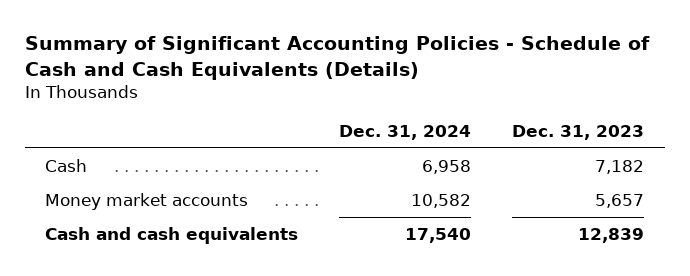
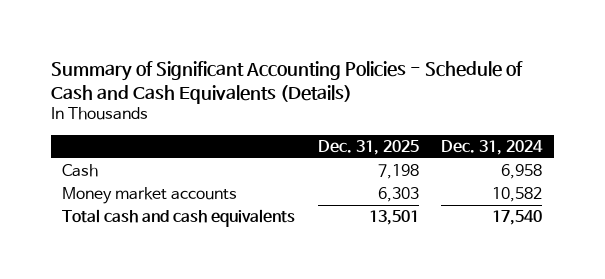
[512,124,645,140] Dec. 31, 2023 -> none
none -> [317,139,419,155] Dec. 31, 2025
[45,226,299,244] Cash and cash equivalents -> [62,209,296,228] Total cash and cash equivalents

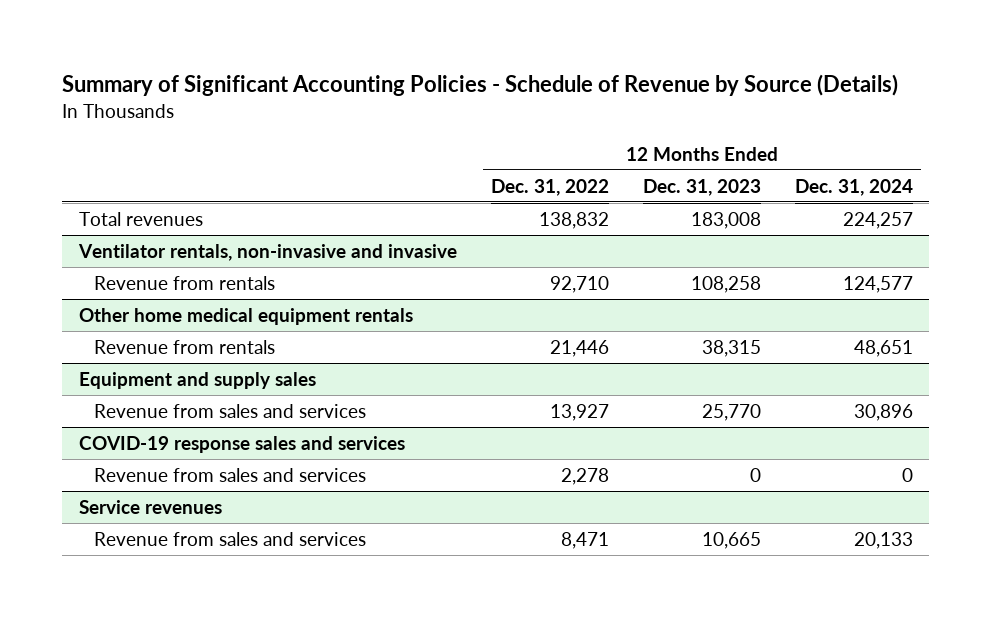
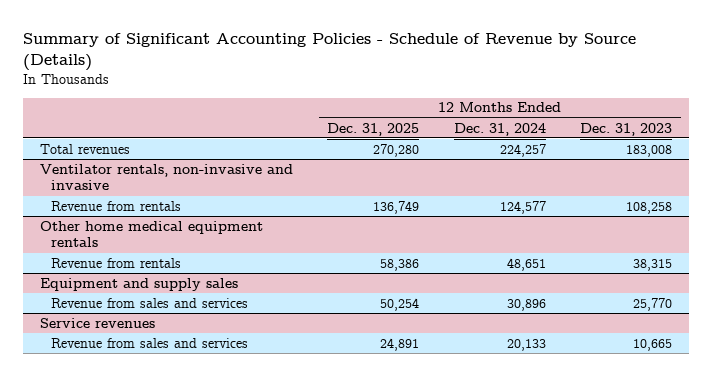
[491,178,610,196] Dec. 31, 2022 -> none
none -> [327,122,420,136] Dec. 31, 2025
[79,435,406,453] COVID-19 response sales and services -> none
[94,467,367,482] Revenue from sales and services -> none

